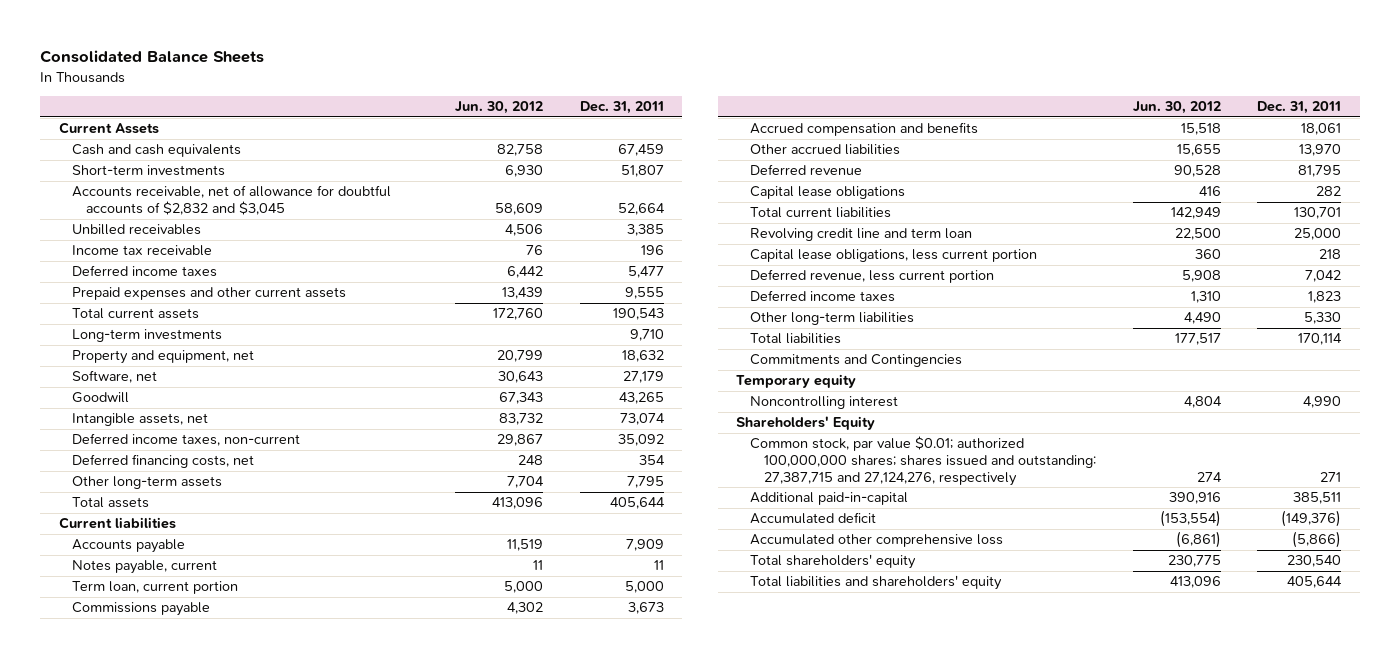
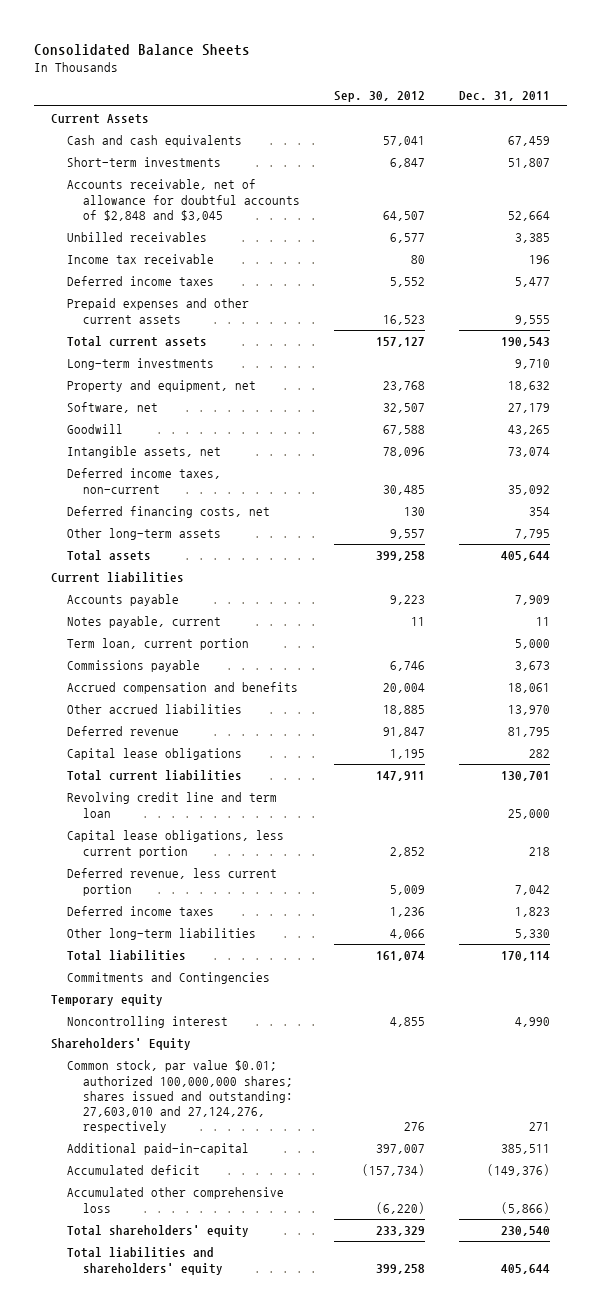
[454,101,543,115] Jun. 30, 2012 -> none
none -> [333,90,425,102] Sep. 30, 2012
[72,185,392,215] Accounts receivable, net of allowance for doubtful accounts of $2,832 and $3,045 -> [67,179,301,221] Accounts receivable, net of allowance for doubtful accounts of $2,848 and $3,045
[750,436,1096,486] Common stock, par value $0.01; authorized 100,000,000 shares; shares issued and outstanding: 27,387,715 and 27,124,276, respectively -> [67,1060,294,1134] Common stock, par value $0.01; authorized 100,000,000 shares; shares issued and outstanding: 27,603,010 and 27,124,276, respectively

